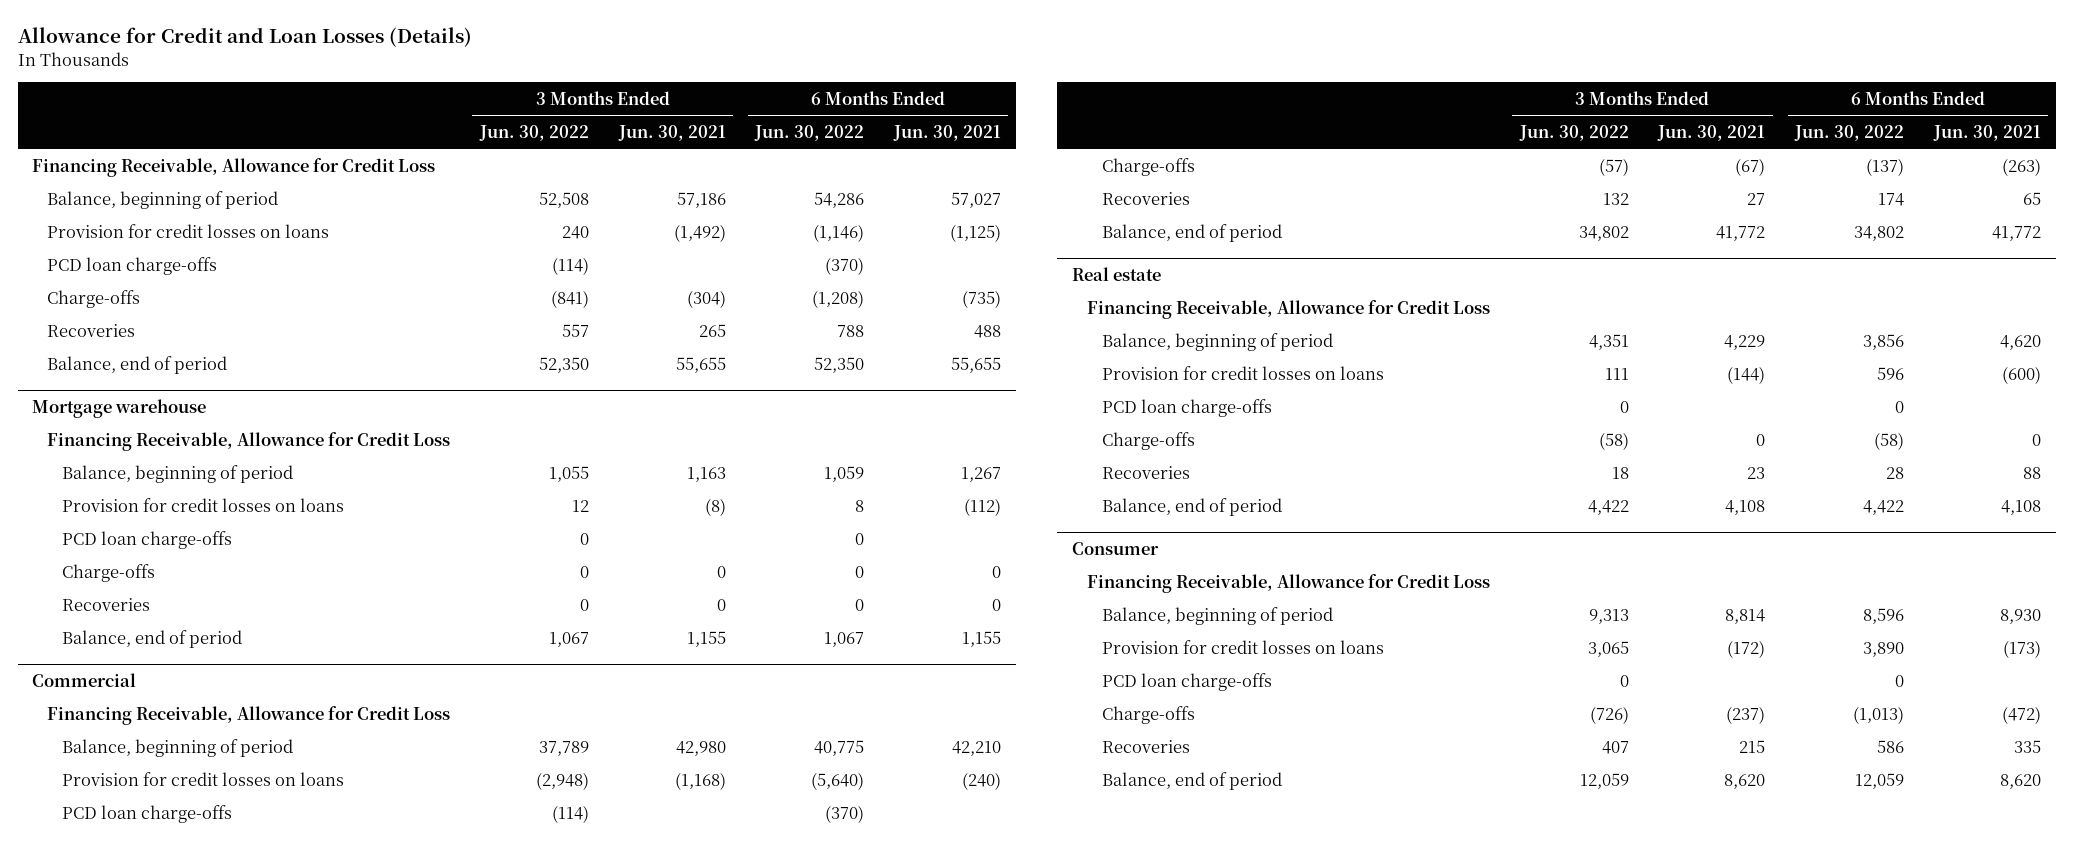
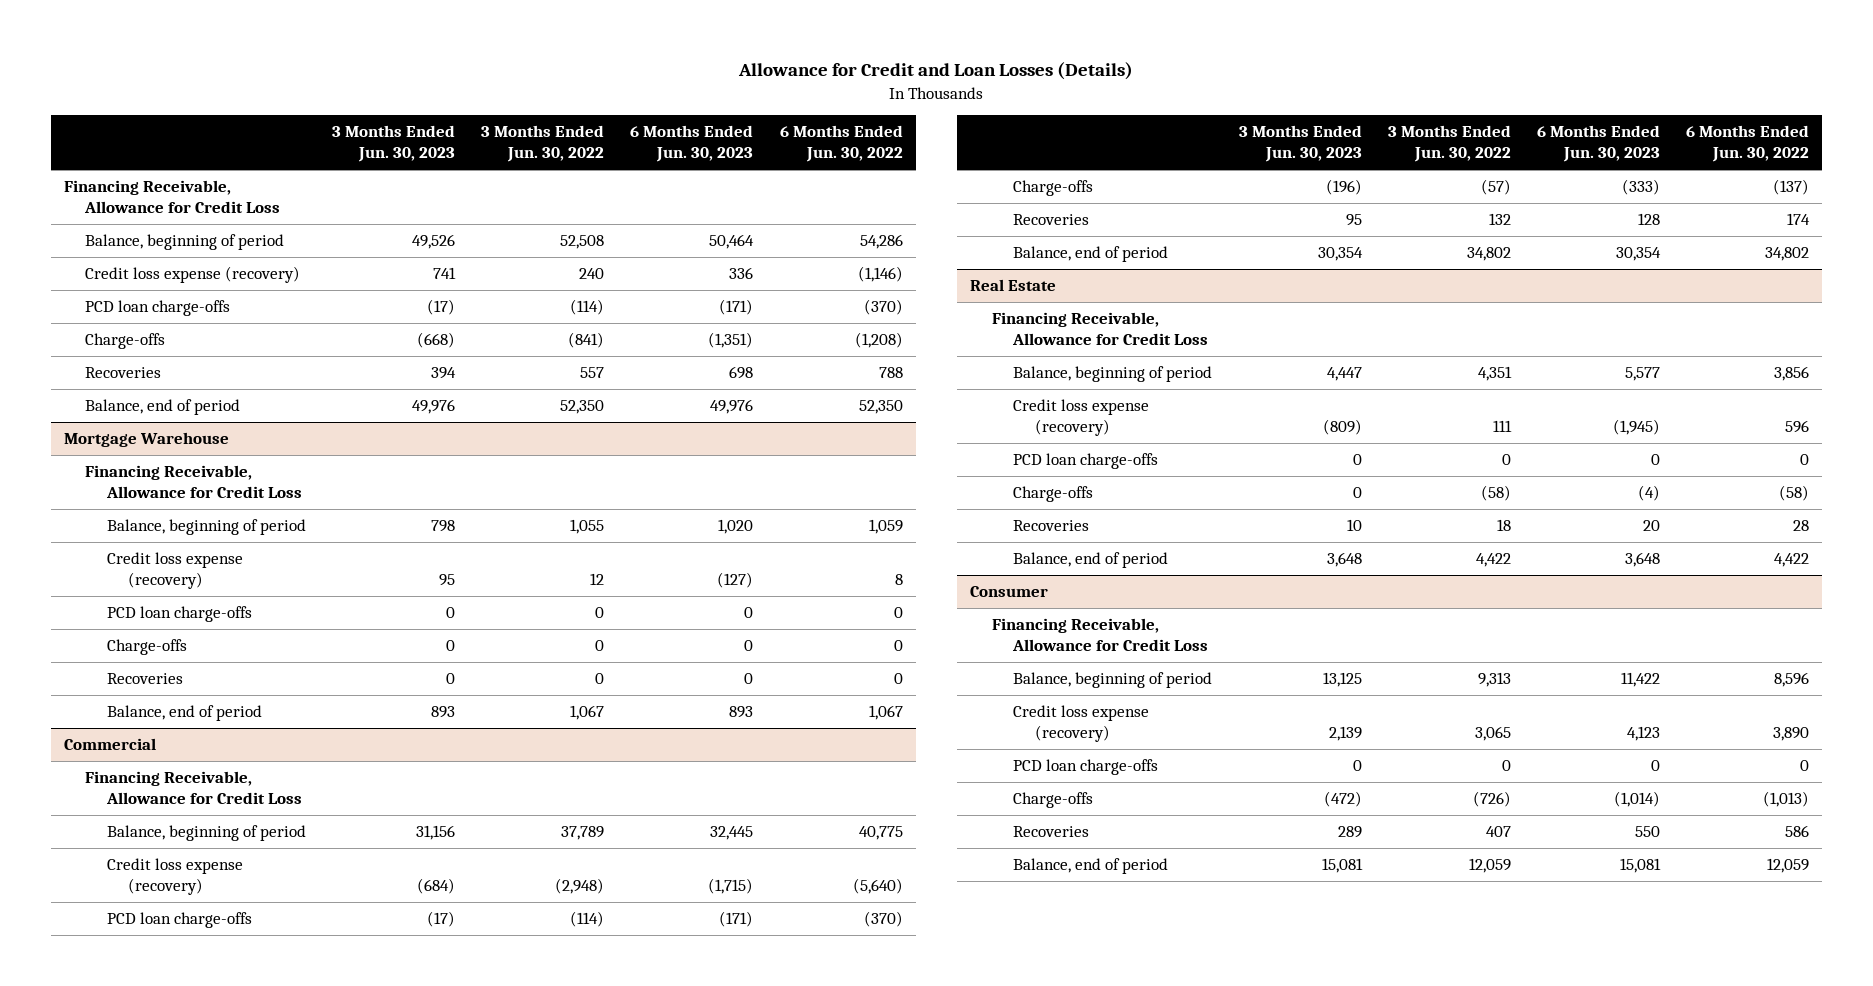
[617,124,726,141] Jun. 30, 2021 -> none
[893,124,1002,141] Jun. 30, 2021 -> none
none -> [331,125,455,163] 3 Months Ended Jun. 30, 2023
none -> [630,125,754,163] 6 Months Ended Jun. 30, 2023
[47,223,330,238] Provision for credit losses on loans -> [85,266,301,284] Credit loss expense (recovery)
[32,398,207,418] Mortgage warehouse -> [63,432,229,448] Mortgage Warehouse
[61,497,344,512] Provision for credit losses on loans -> [106,552,243,590] Credit loss expense (recovery)
[61,771,344,786] Provision for credit losses on loans -> [106,858,243,896] Credit loss expense (recovery)
[1072,266,1162,281] Real estate -> [970,279,1057,292] Real Estate
[1101,365,1384,380] Provision for credit losses on loans -> [1013,399,1150,437] Credit loss expense (recovery)
[1101,639,1384,654] Provision for credit losses on loans -> [1013,705,1150,743] Credit loss expense (recovery)

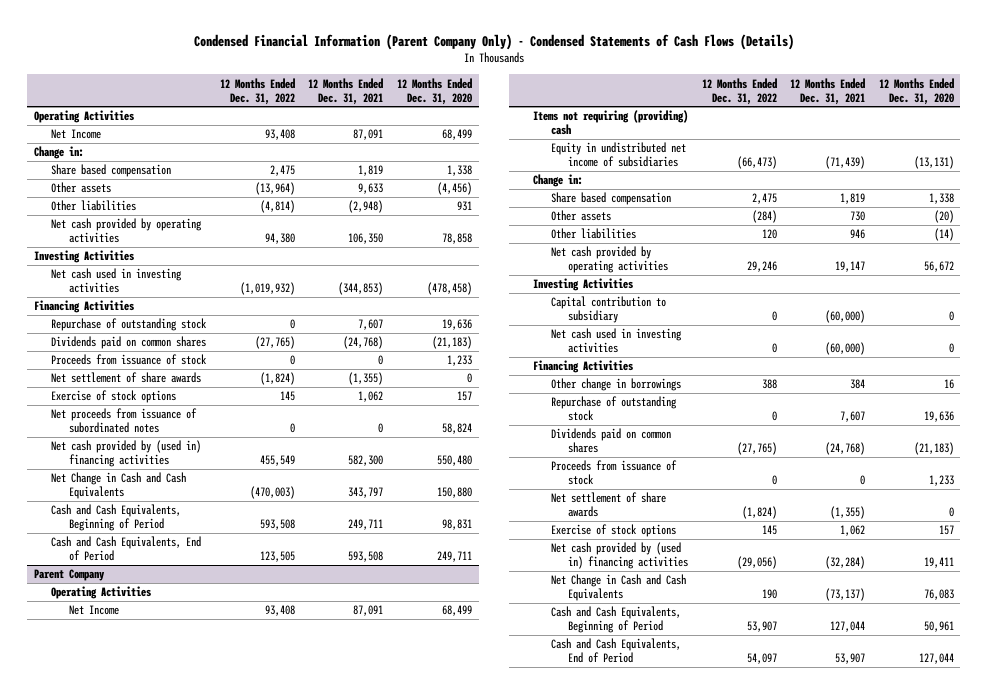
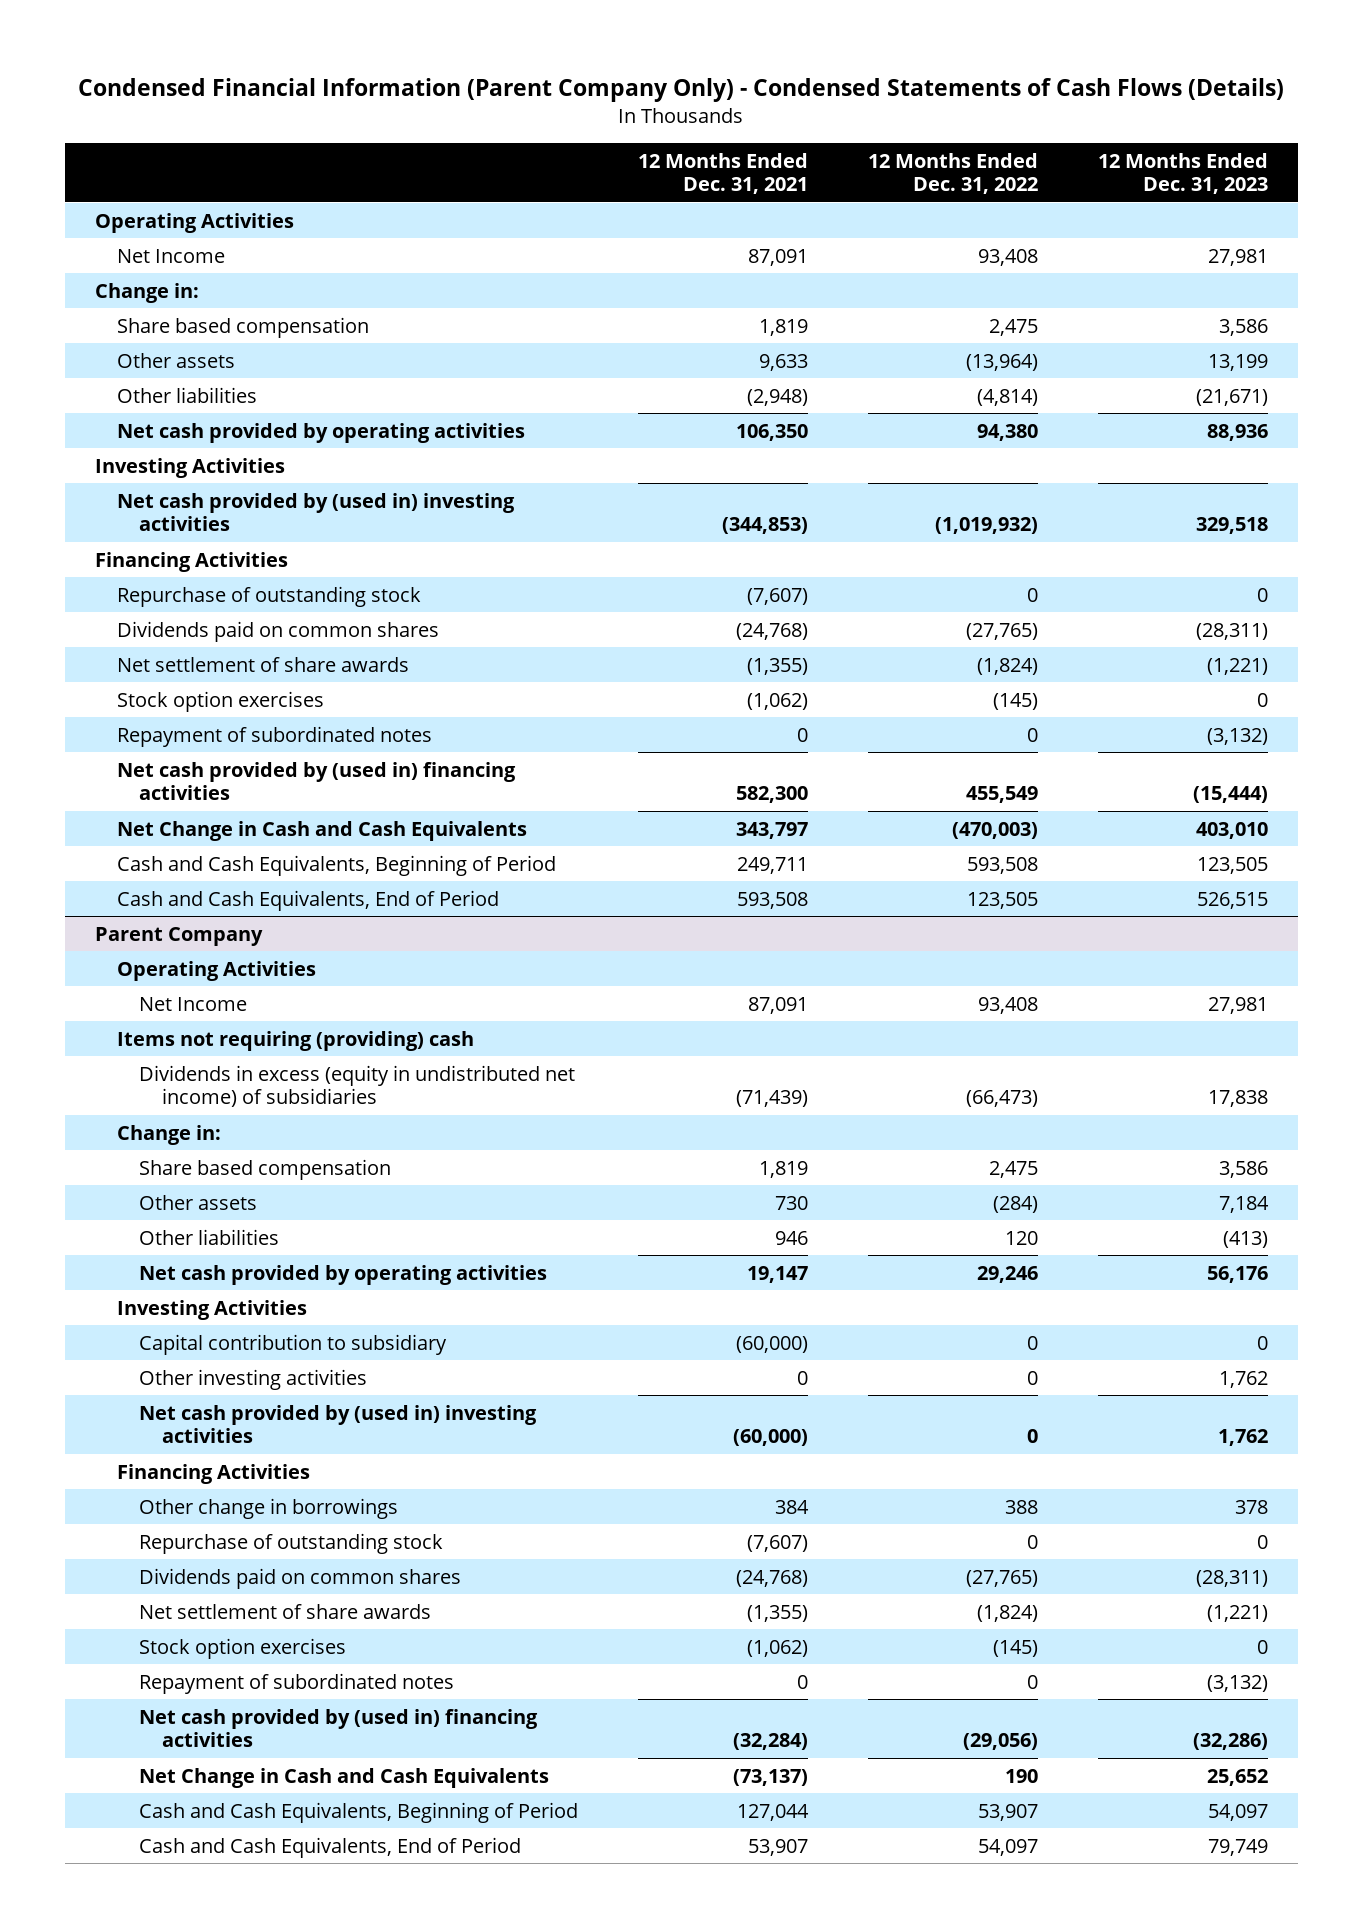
[396,77,472,105] 12 Months Ended Dec. 31, 2020 -> none
none -> [1097,152,1268,195] 12 Months Ended Dec. 31, 2023
[51,268,183,294] Net cash used in investing activities -> [117,492,516,532] Net cash provided by (used in) investing activities
[358,319,384,331] 7,607 -> [747,587,809,605] (7,607)
[51,354,208,366] Proceeds from issuance of stock -> none
[51,408,198,434] Net proceeds from issuance of subordinated notes -> none
[51,390,177,404] Exercise of stock options -> [117,690,325,712] Stock option exercises
[279,391,295,402] 145 -> [992,692,1038,710] (145)
[358,391,384,403] 1,062 -> [747,692,809,710] (1,062)
none -> [117,725,433,747] Repayment of subordinated notes
[550,142,686,168] Equity in undistributed net income of subsidiaries -> [139,1064,576,1108] Dividends in excess (equity in undistributed net income) of subsidiaries
none -> [139,1368,368,1390] Other investing activities
[550,328,682,354] Net cash used in investing activities -> [139,1404,538,1444] Net cash provided by (used in) investing activities
[840,411,866,423] 7,607 -> [747,1534,809,1552] (7,607)
[550,460,677,486] Proceeds from issuance of stock -> none
[550,524,676,538] Exercise of stock options -> [139,1637,347,1659] Stock option exercises
[761,525,777,536] 145 -> [992,1639,1038,1657] (145)
[840,525,866,537] 1,062 -> [747,1639,809,1657] (1,062)
none -> [139,1672,455,1694] Repayment of subordinated notes

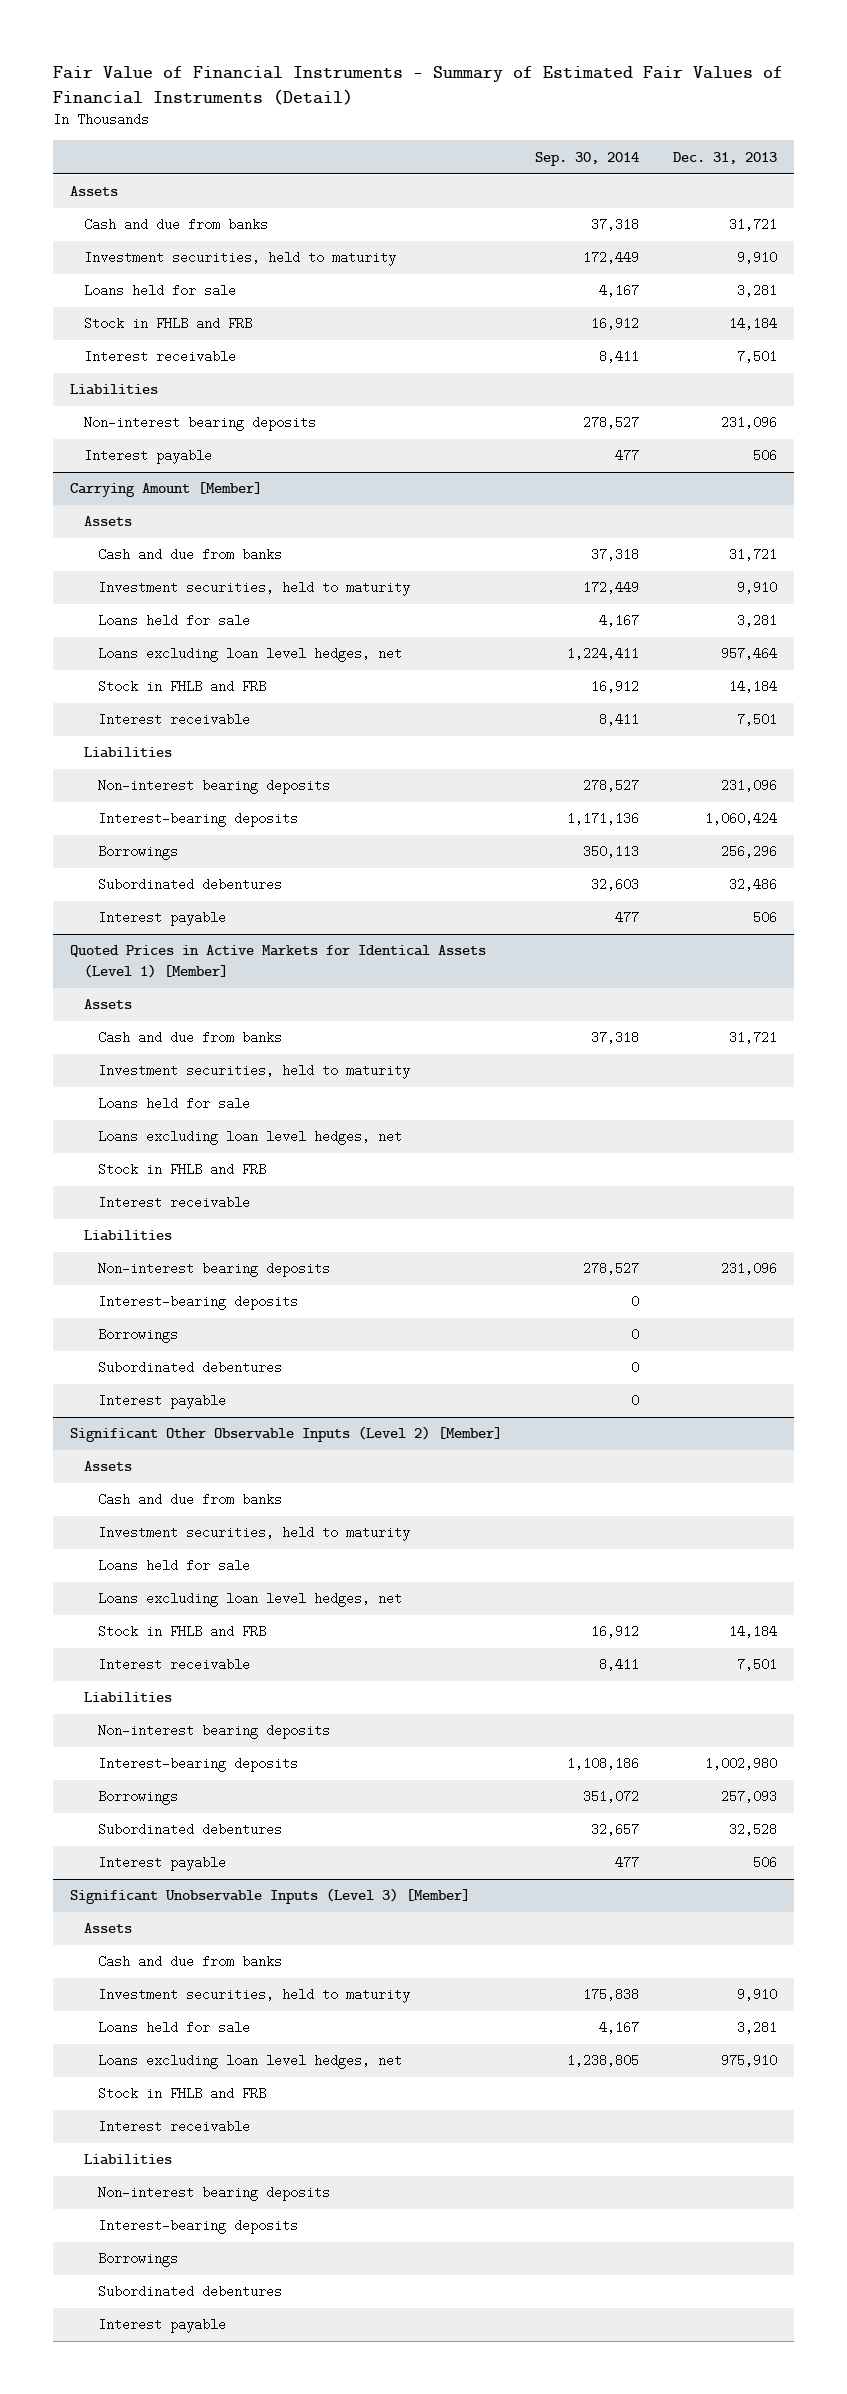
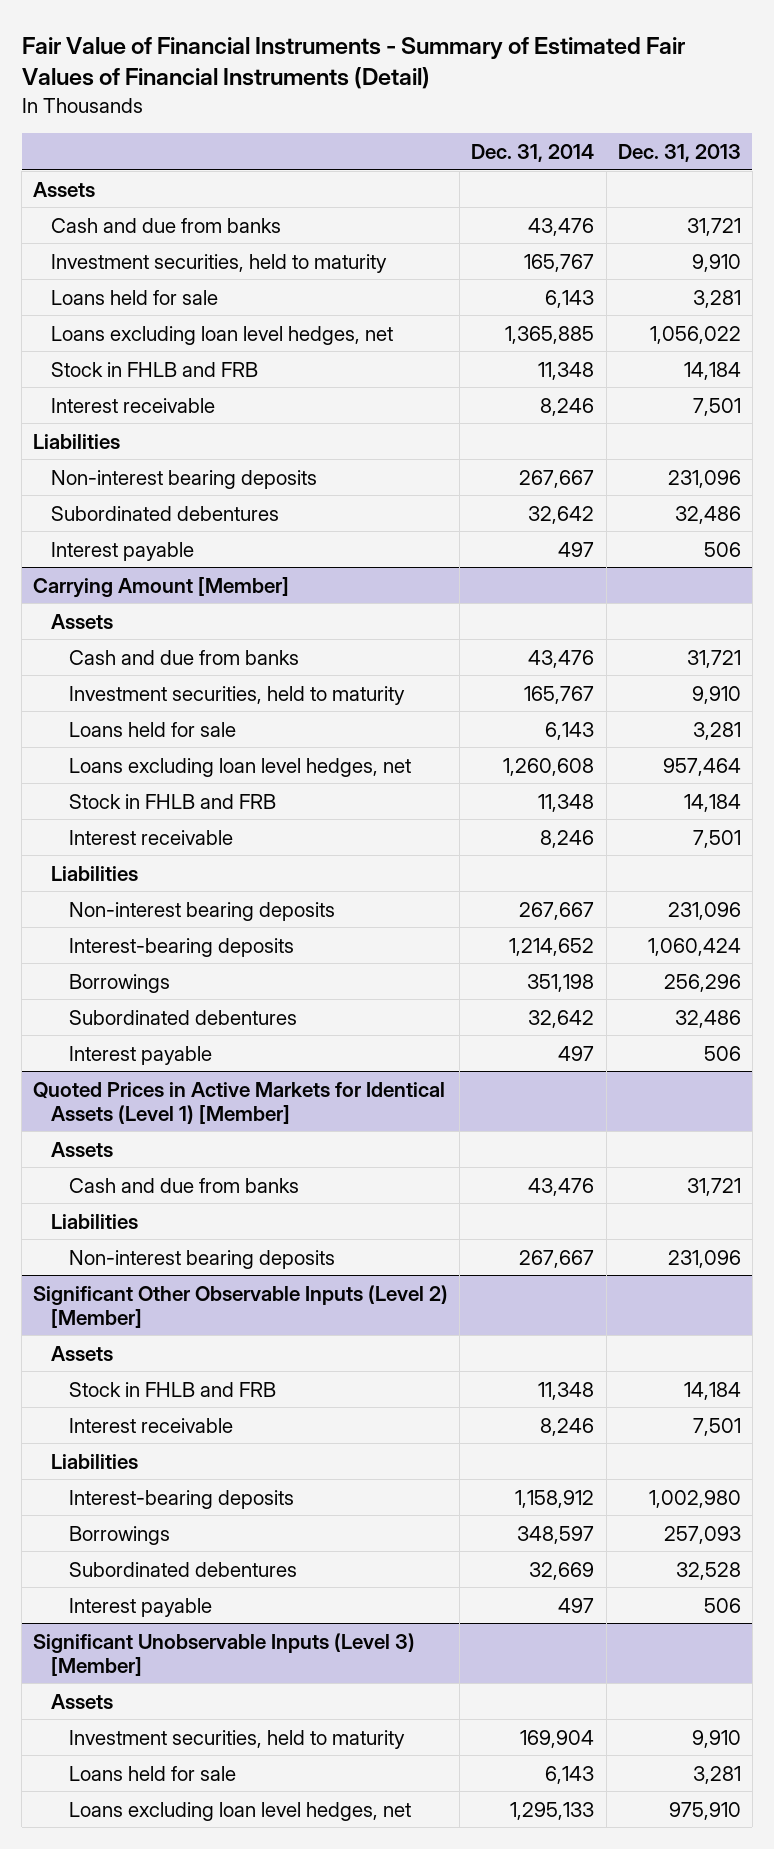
[535,151,640,166] Sep. 30, 2014 -> none
none -> [471,143,595,162] Dec. 31, 2014
none -> [51,325,394,345] Loans excluding loan level hedges, net
none -> [51,505,280,521] Subordinated debentures
[97,1064,410,1080] Investment securities, held to maturity -> none
[97,1097,250,1111] Loans held for sale -> none
[97,1130,402,1146] Loans excluding loan level hedges, net -> none
[97,1163,266,1177] Stock in FHLB and FRB -> none
[97,1196,250,1210] Interest receivable -> none
[97,1295,298,1311] Interest-bearing deposits -> none
[97,1328,178,1344] Borrowings -> none
[97,1361,282,1375] Subordinated debentures -> none
[97,1394,226,1410] Interest payable -> none
[97,1493,282,1507] Cash and due from banks -> none
[97,1526,410,1542] Investment securities, held to maturity -> none
[97,1559,250,1573] Loans held for sale -> none
[97,1592,402,1608] Loans excluding loan level hedges, net -> none
[97,1724,330,1740] Non-interest bearing deposits -> none
[97,1955,282,1969] Cash and due from banks -> none
[97,2087,266,2101] Stock in FHLB and FRB -> none
[97,2120,250,2134] Interest receivable -> none
[83,2154,172,2166] Liabilities -> none
[97,2186,330,2202] Non-interest bearing deposits -> none
[97,2219,298,2235] Interest-bearing deposits -> none
[97,2252,178,2268] Borrowings -> none
[97,2285,282,2299] Subordinated debentures -> none
[97,2318,226,2334] Interest payable -> none

